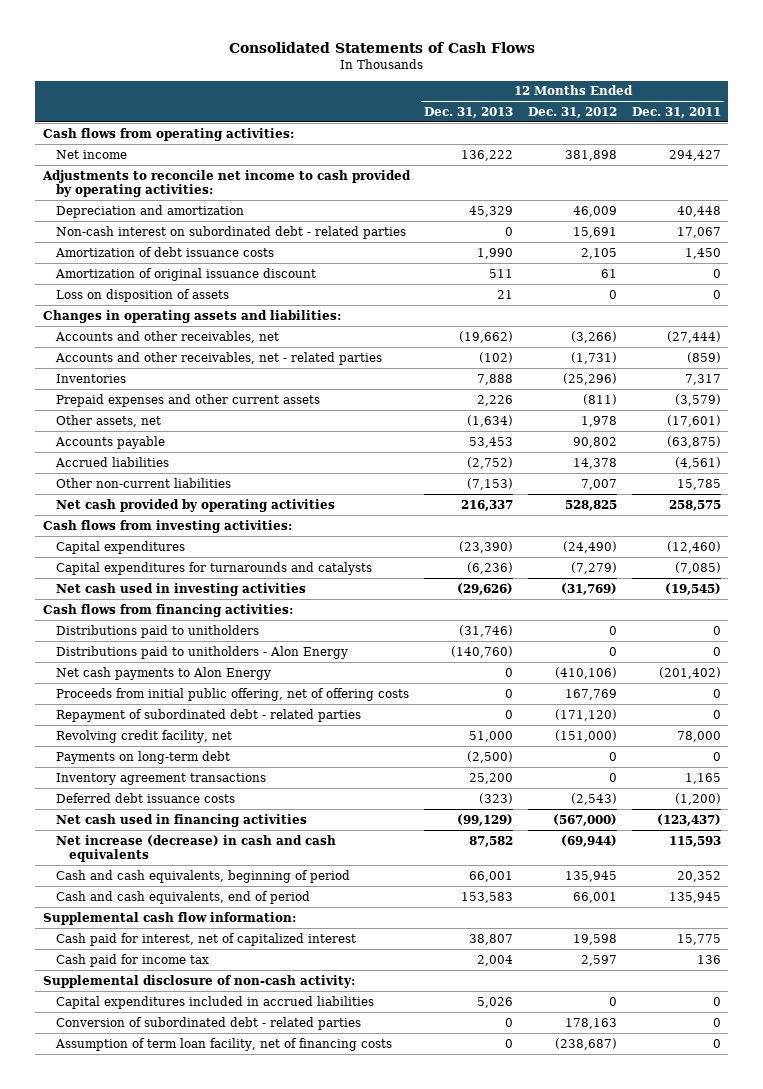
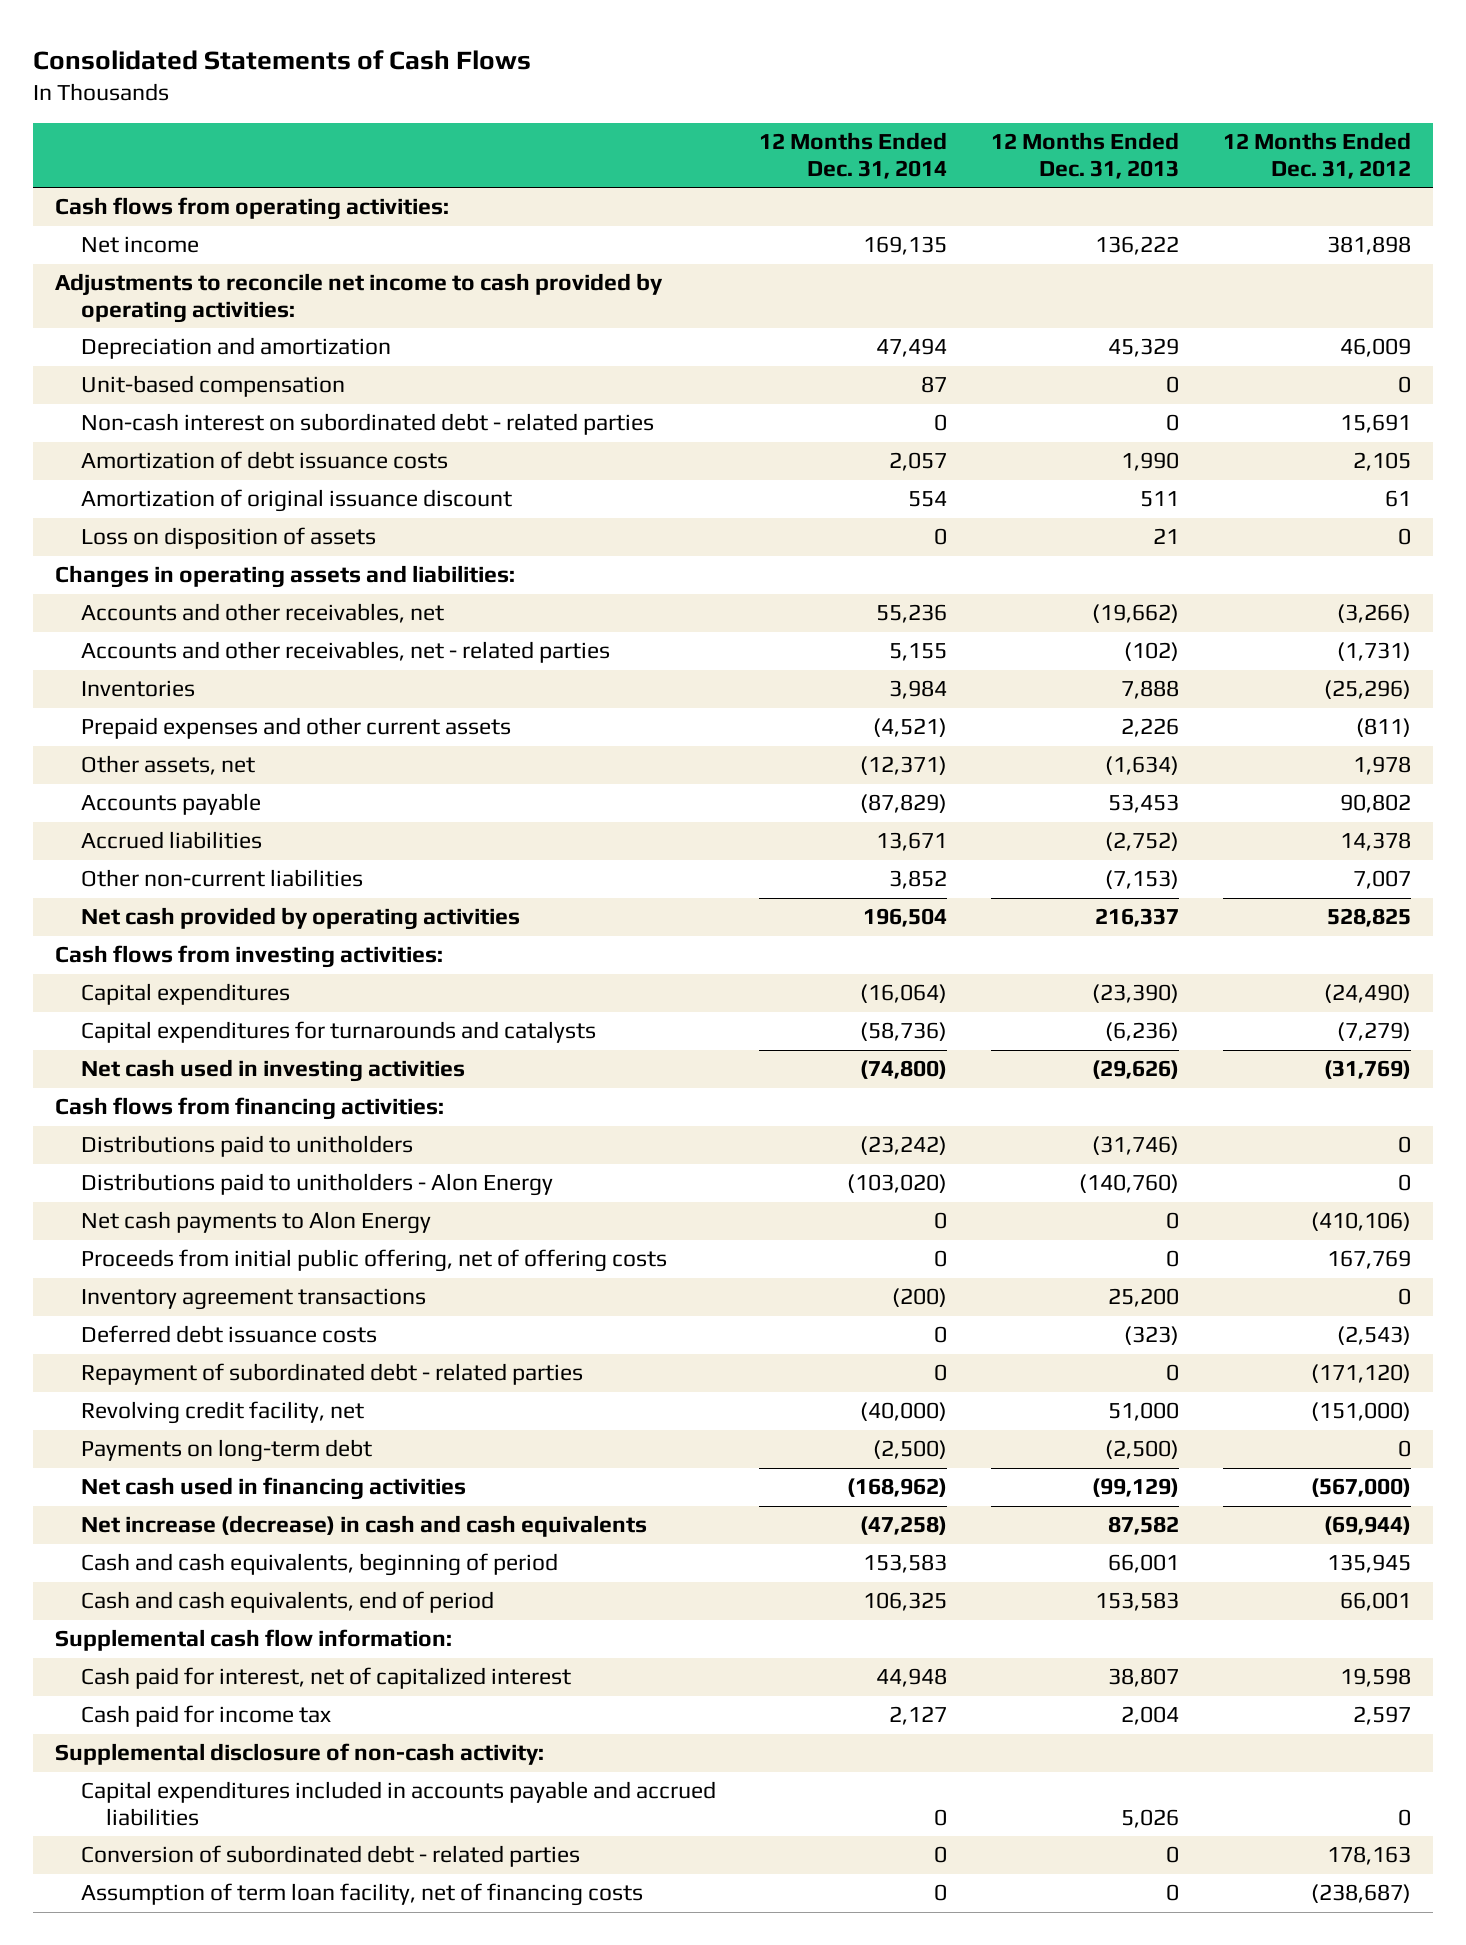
[631,106,721,118] Dec. 31, 2011 -> none
none -> [759,132,948,179] 12 Months Ended Dec. 31, 2014
none -> [80,375,345,398] Unit-based compensation
[55,772,266,785] Inventory agreement transactions -> [80,1288,426,1311] Inventory agreement transactions
[55,792,235,803] Deferred debt issuance costs -> [80,1325,377,1344] Deferred debt issuance costs
[55,995,374,1009] Capital expenditures included in accrued liabilities -> [80,1781,716,1827] Capital expenditures included in accounts payable and accrued liabilities

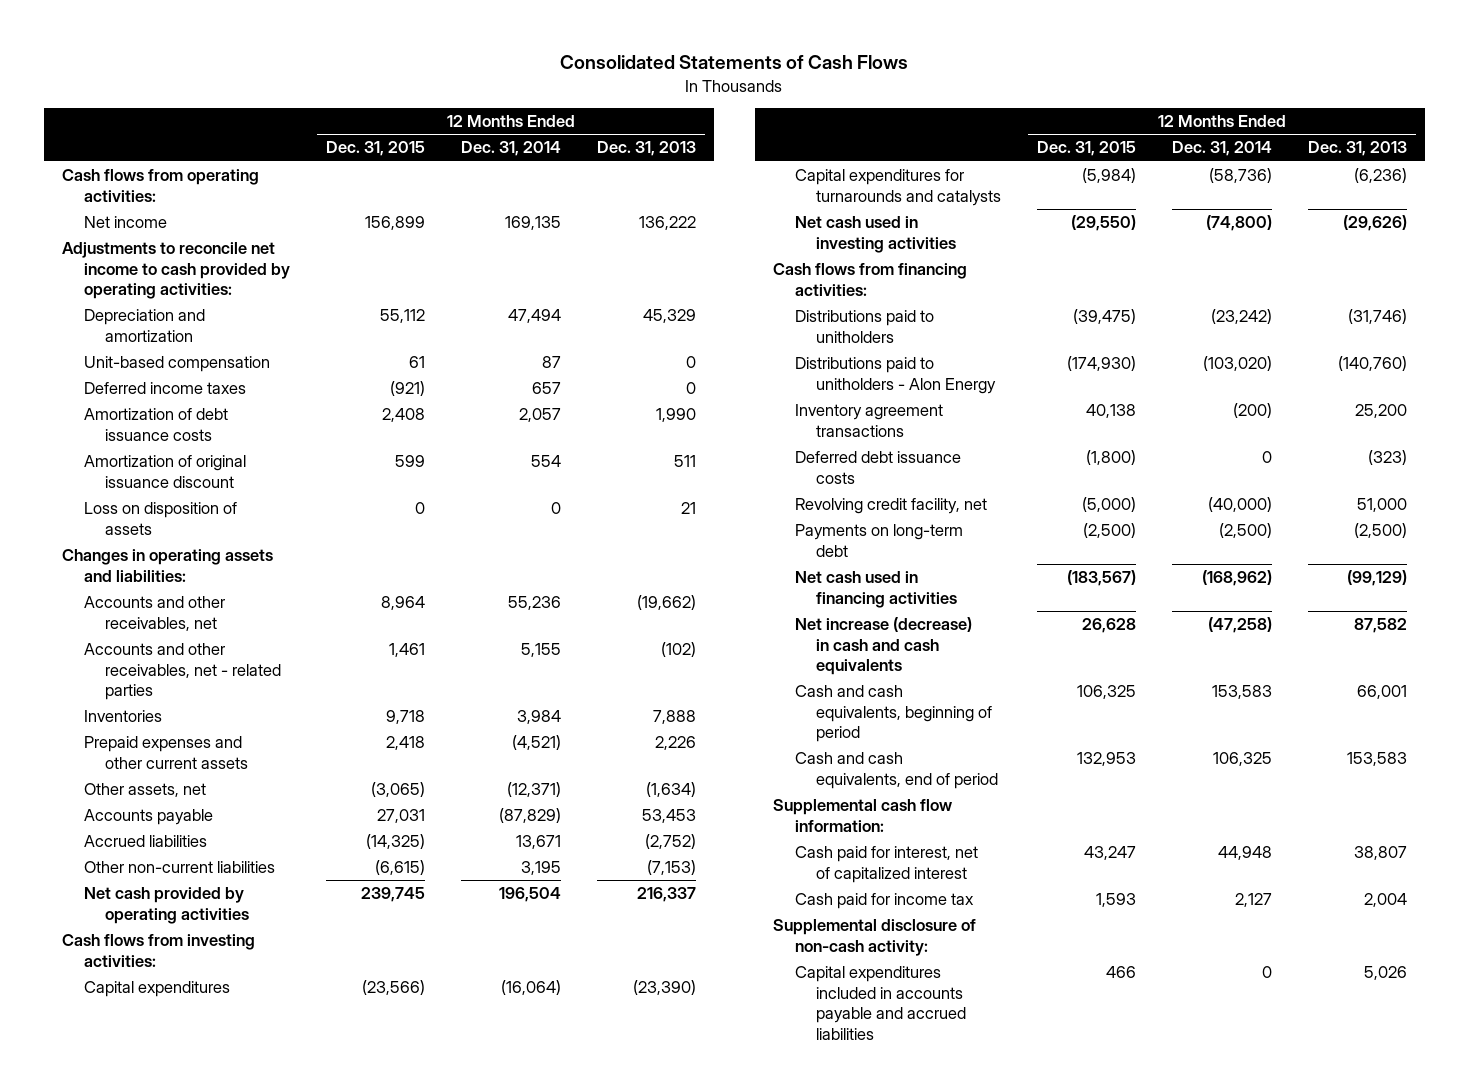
[1222,132,1411,179] 12 Months Ended Dec. 31, 2012 -> none
none -> [326,141,426,157] Dec. 31, 2015
[80,413,654,436] Non-cash interest on subordinated debt - related parties -> none
none -> [83,382,246,395] Deferred income taxes
[889,870,948,890] 3,852 -> [521,861,562,876] 3,195
[80,1211,431,1235] Net cash payments to Alon Energy -> none
[80,1249,667,1273] Proceeds from initial public offering, net of offering costs -> none
[80,1363,583,1386] Repayment of subordinated debt - related parties -> none
[80,1845,580,1868] Conversion of subordinated debt - related parties -> none
[80,1883,643,1907] Assumption of term loan facility, net of financing costs -> none

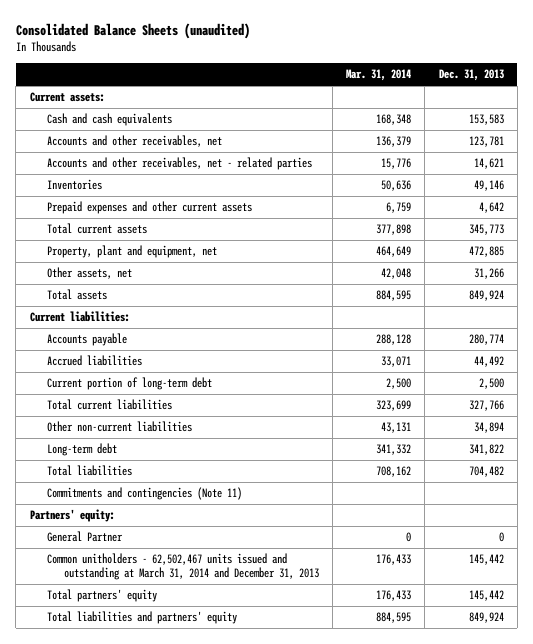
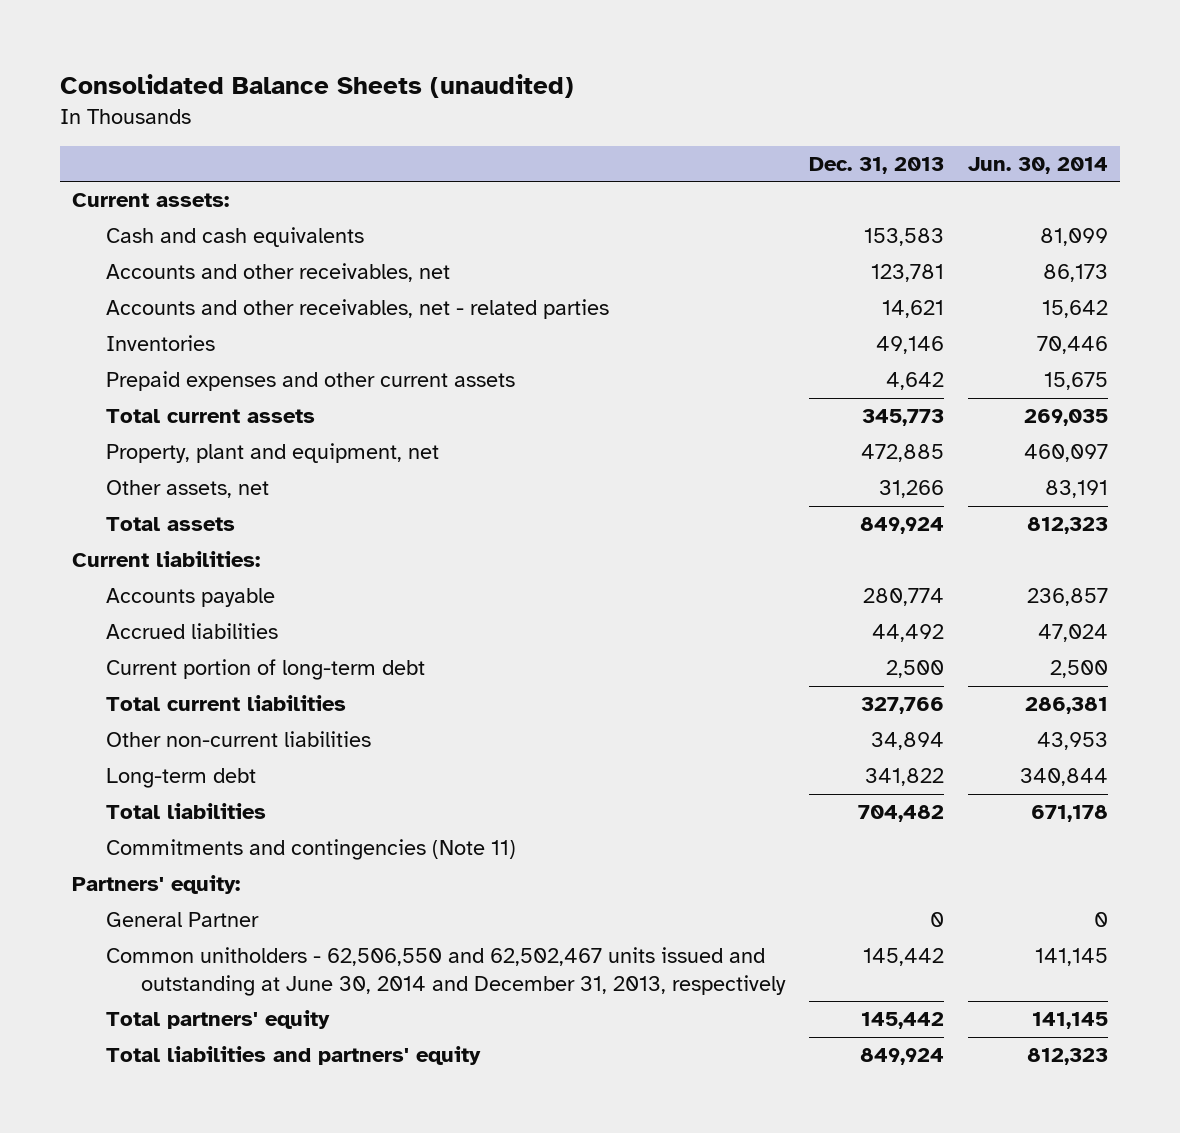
[346,69,412,82] Mar. 31, 2014 -> none
none -> [968,156,1109,174] Jun. 30, 2014
[46,553,319,581] Common unitholders - 62,502,467 units issued and outstanding at March 31, 2014 and December 31, 2013 -> [106,947,786,996] Common unitholders - 62,506,550 and 62,502,467 units issued and outstanding at June 30, 2014 and December 31, 2013, respectively

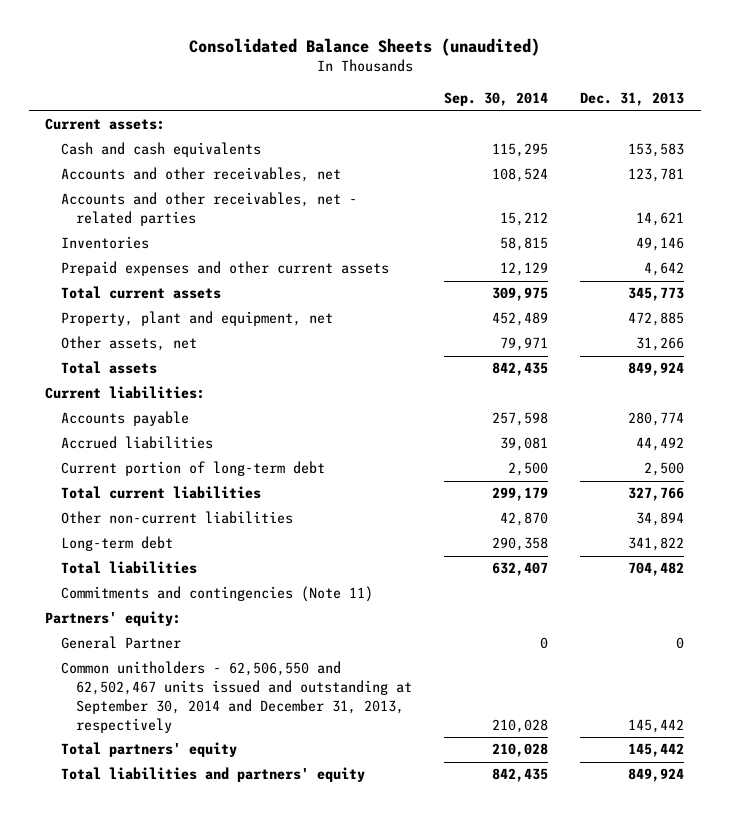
[968,156,1109,174] Jun. 30, 2014 -> none
none -> [444,92,549,107] Sep. 30, 2014
[106,947,786,996] Common unitholders - 62,506,550 and 62,502,467 units issued and outstanding at June 30, 2014 and December 31, 2013, respectively -> [60,661,412,733] Common unitholders - 62,506,550 and 62,502,467 units issued and outstanding at September 30, 2014 and December 31, 2013, respectively

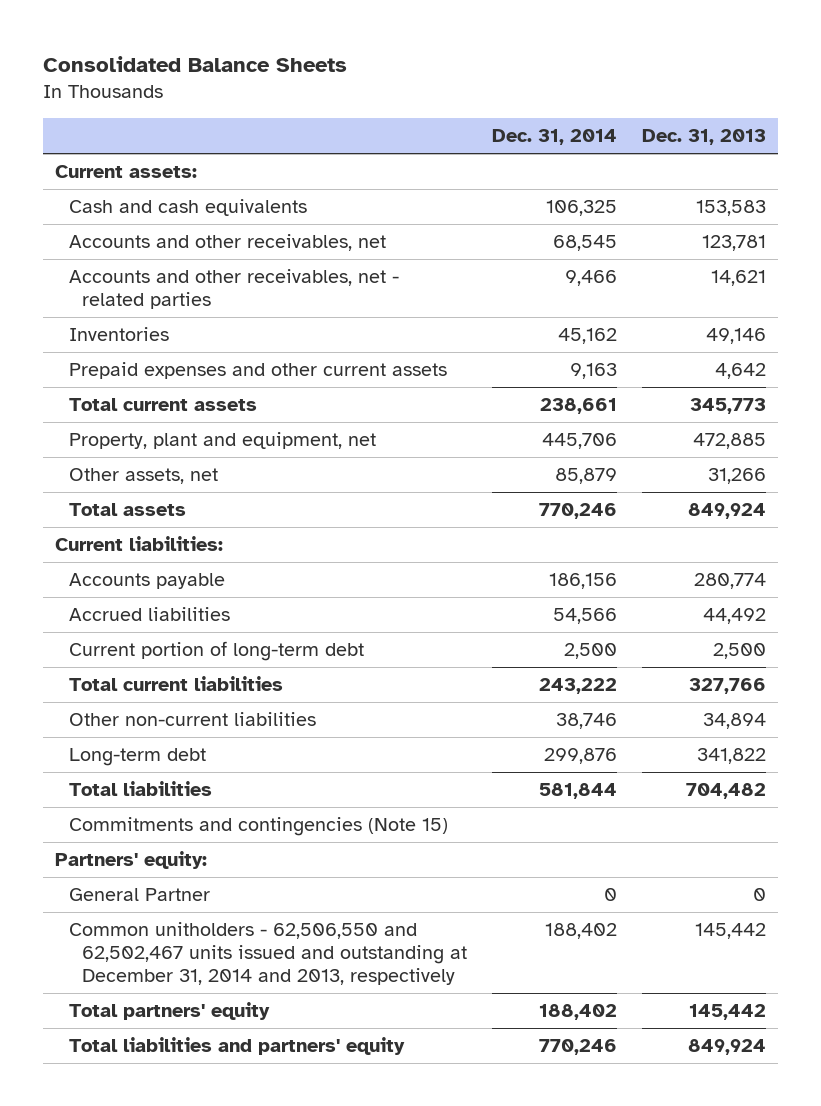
[188,37,540,56] Consolidated Balance Sheets (unaudited) -> [42,56,347,73] Consolidated Balance Sheets
[444,92,549,107] Sep. 30, 2014 -> none
none -> [492,128,618,145] Dec. 31, 2014
[60,586,373,603] Commitments and contingencies (Note 11) -> [68,817,448,837] Commitments and contingencies (Note 15)
[60,661,412,733] Common unitholders - 62,506,550 and 62,502,467 units issued and outstanding at September 30, 2014 and December 31, 2013, respectively -> [68,922,468,985] Common unitholders - 62,506,550 and 62,502,467 units issued and outstanding at December 31, 2014 and 2013, respectively

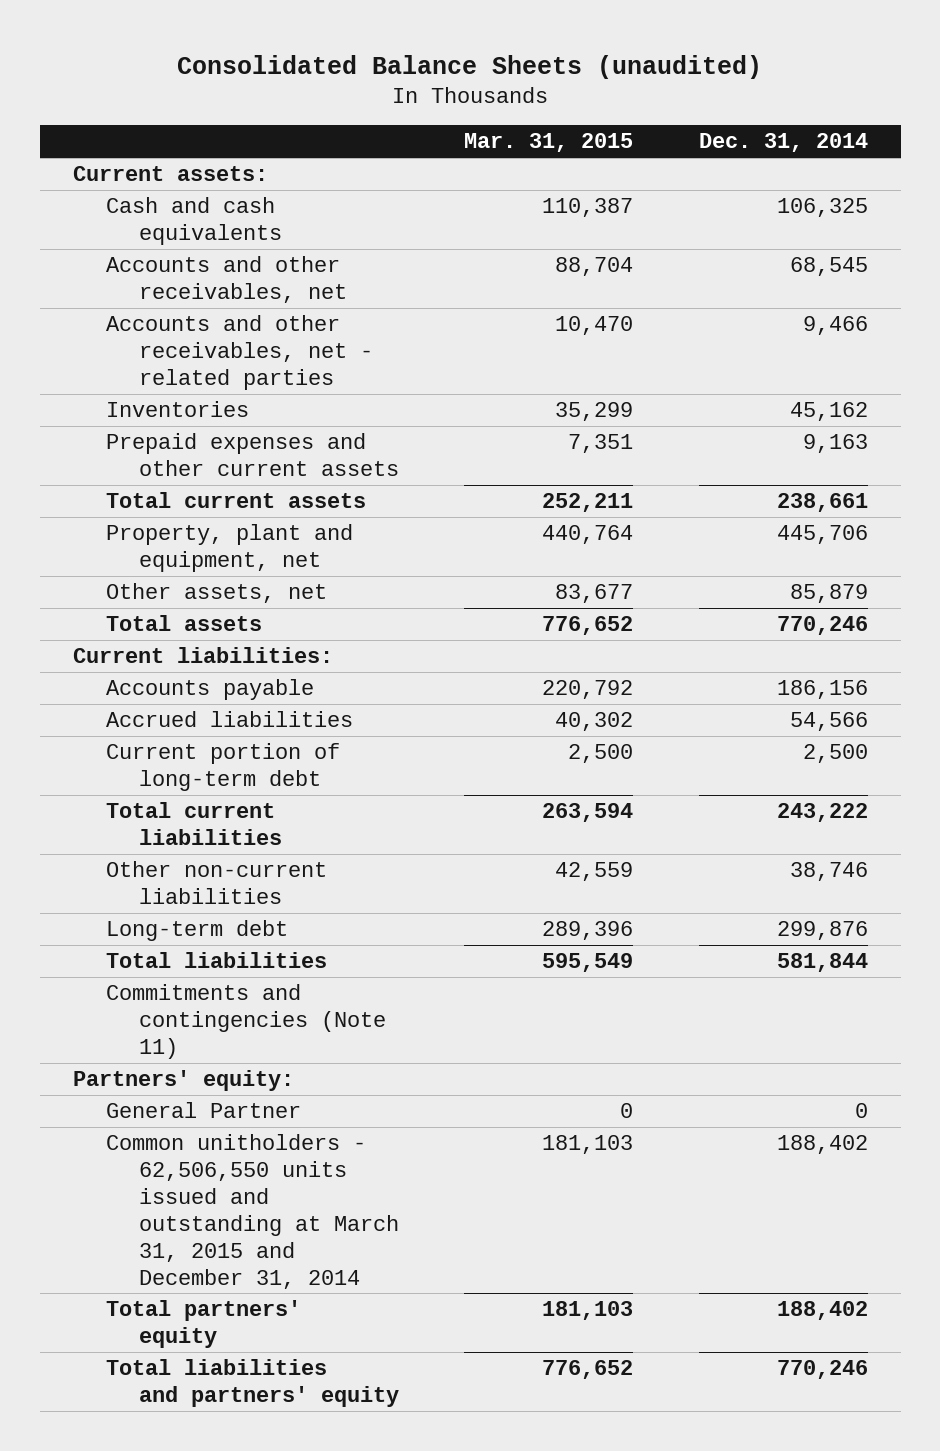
[42,56,347,73] Consolidated Balance Sheets -> [177,54,763,79] Consolidated Balance Sheets (unaudited)
[641,128,766,145] Dec. 31, 2013 -> none
none -> [464,133,634,153] Mar. 31, 2015
[68,817,448,837] Commitments and contingencies (Note 15) -> [105,984,386,1059] Commitments and contingencies (Note 11)
[68,922,468,985] Common unitholders - 62,506,550 and 62,502,467 units issued and outstanding at December 31, 2014 and 2013, respectively -> [105,1134,399,1289] Common unitholders - 62,506,550 units issued and outstanding at March 31, 2015 and December 31, 2014

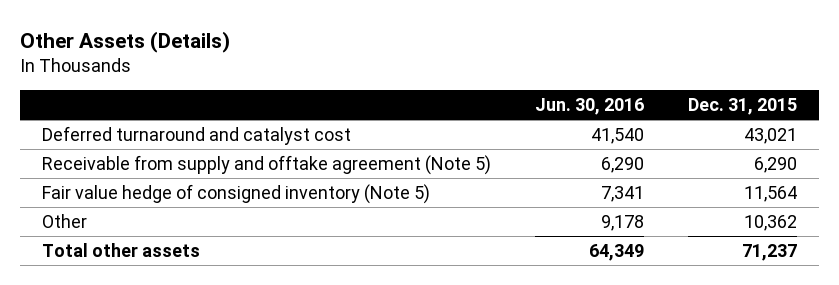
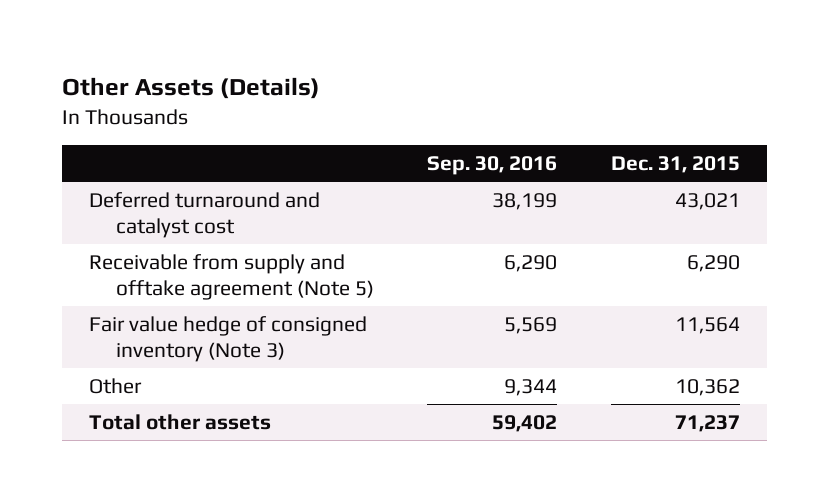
[534,98,644,116] Jun. 30, 2016 -> none
none -> [427,155,558,175] Sep. 30, 2016
[41,183,430,204] Fair value hedge of consigned inventory (Note 5) -> [88,316,367,362] Fair value hedge of consigned inventory (Note 3)

